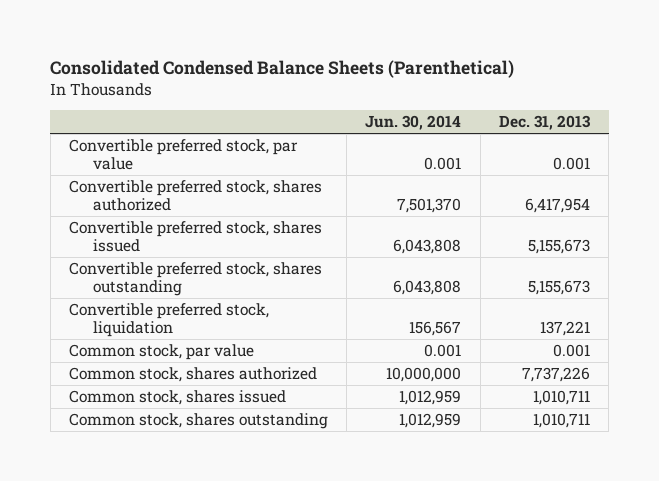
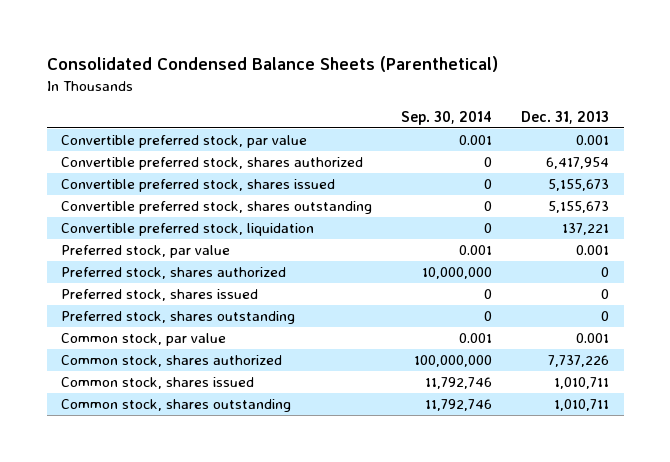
[365,115,462,131] Jun. 30, 2014 -> none
none -> [401,111,493,126] Sep. 30, 2014
none -> [61,245,231,259] Preferred stock, par value
none -> [61,267,287,280] Preferred stock, shares authorized
none -> [61,289,259,302] Preferred stock, shares issued
none -> [61,311,296,325] Preferred stock, shares outstanding

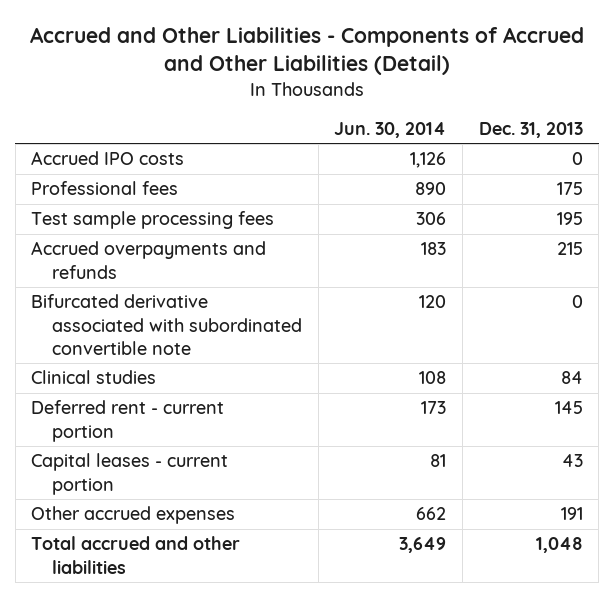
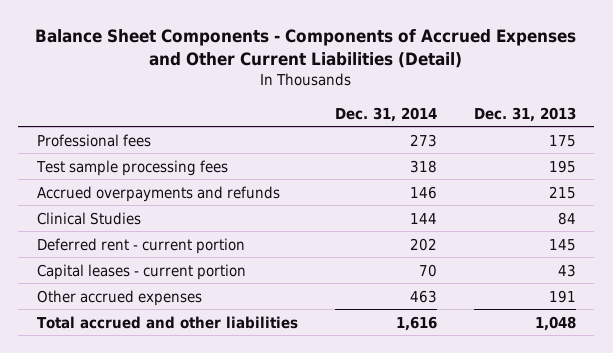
[29,27,584,76] Accrued and Other Liabilities - Components of Accrued and Other Liabilities (Detail) -> [35,28,577,68] Balance Sheet Components - Components of Accrued Expenses and Other Current Liabilities (Detail)
[334,121,447,138] Jun. 30, 2014 -> none
none -> [334,106,437,122] Dec. 31, 2014
[31,151,185,166] Accrued IPO costs -> none
[31,294,303,355] Bifurcated derivative associated with subordinated convertible note -> none
[31,370,157,385] Clinical studies -> [36,211,141,225] Clinical Studies

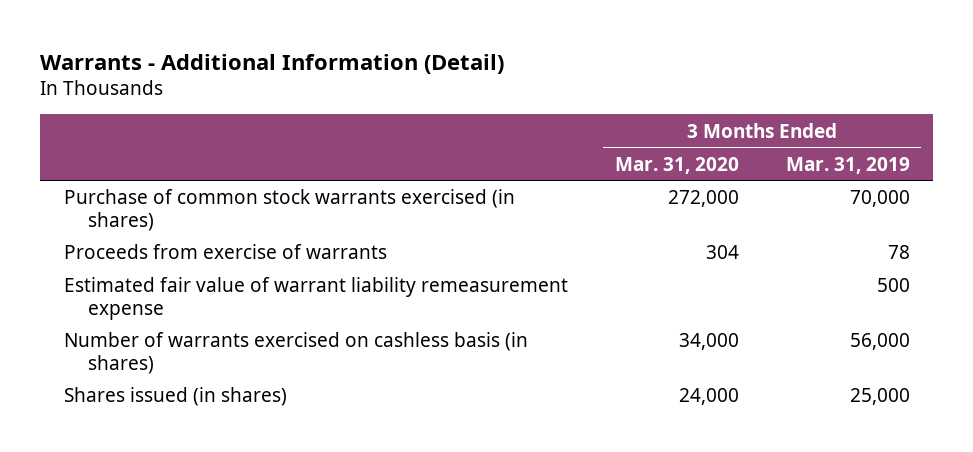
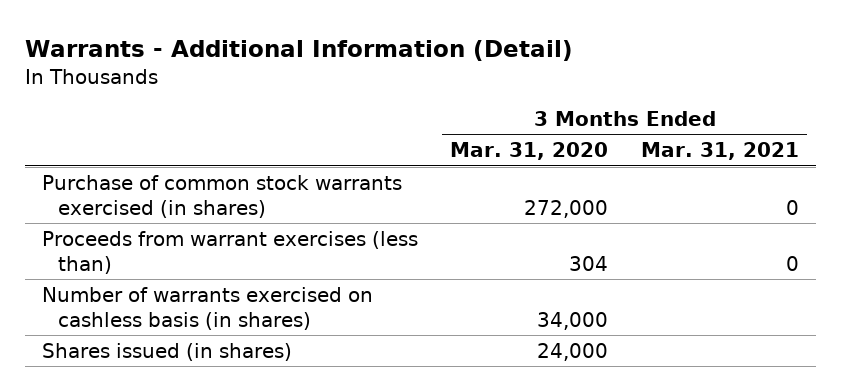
[785,156,910,174] Mar. 31, 2019 -> none
none -> [641,142,800,161] Mar. 31, 2021
[63,277,568,320] Estimated fair value of warrant liability remeasurement expense -> none
[63,244,387,260] Proceeds from exercise of warrants -> [41,230,418,274] Proceeds from warrant exercises (less than)

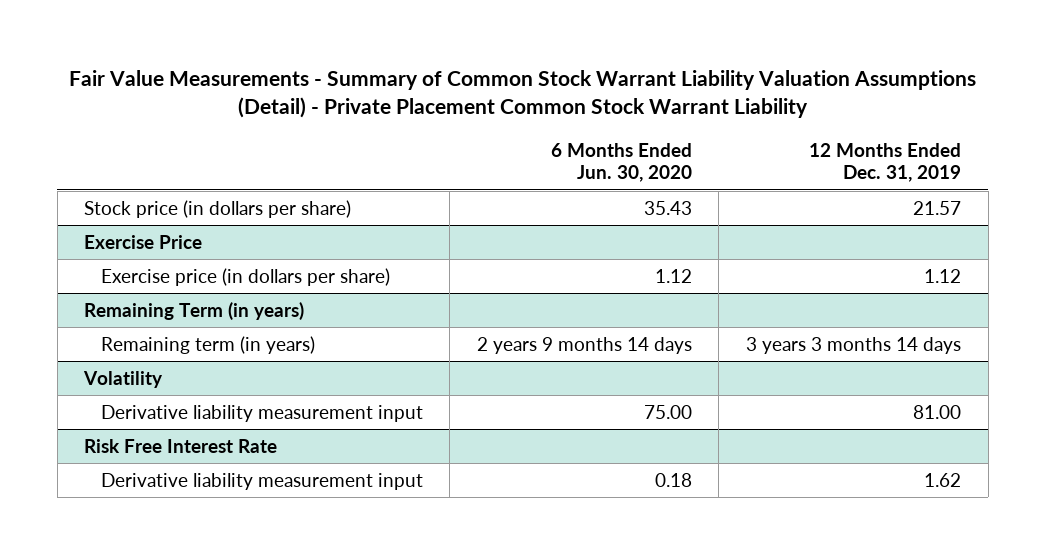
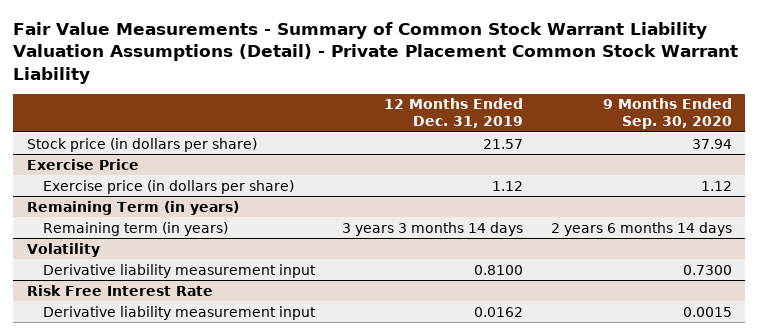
[550,142,692,183] 6 Months Ended Jun. 30, 2020 -> none
none -> [602,98,732,130] 9 Months Ended Sep. 30, 2020
[913,404,962,419] 81.00 -> [474,264,524,275] 0.8100
[924,472,962,487] 1.62 -> [474,306,524,317] 0.0162

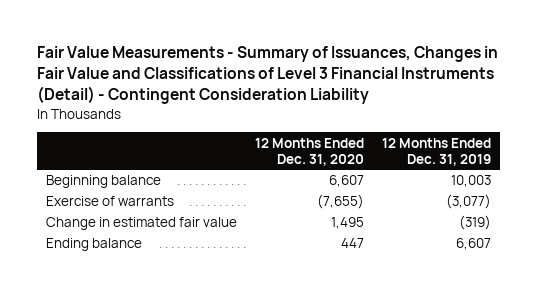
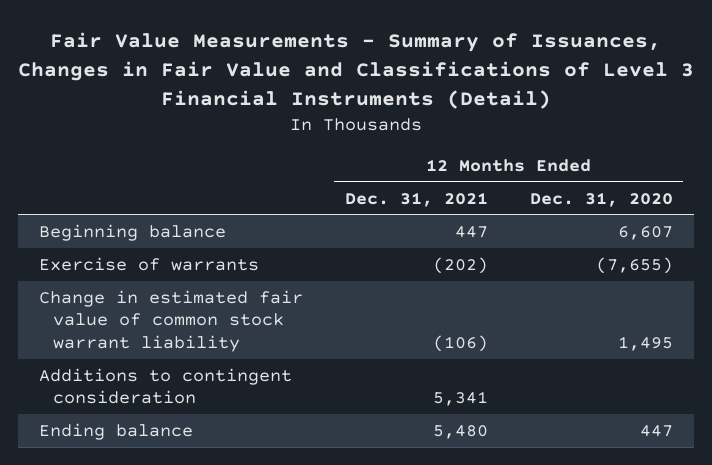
[37,46,499,105] Fair Value Measurements - Summary of Issuances, Changes in Fair Value and Classifications of Level 3 Financial Instruments (Detail) - Contingent Consideration Liability -> [17,31,694,109] Fair Value Measurements - Summary of Issuances, Changes in Fair Value and Classifications of Level 3 Financial Instruments (Detail)
[382,137,492,166] 12 Months Ended Dec. 31, 2019 -> none
none -> [344,191,488,207] Dec. 31, 2021
[46,217,238,231] Change in estimated fair value -> [38,289,303,352] Change in estimated fair value of common stock warrant liability
none -> [38,367,292,405] Additions to contingent consideration

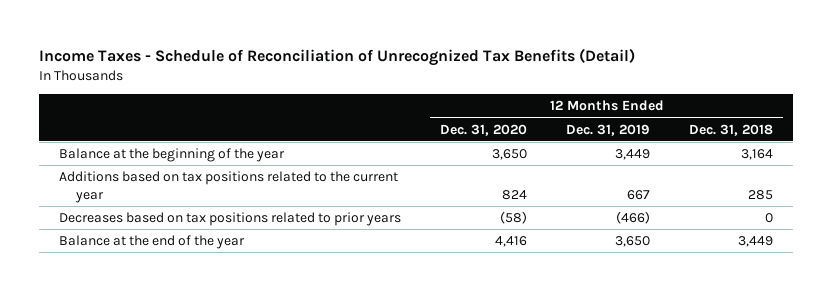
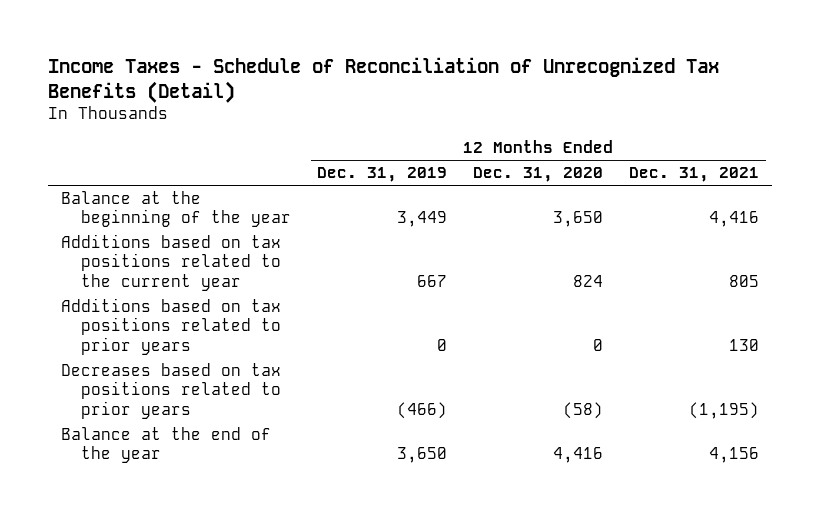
[689,123,774,136] Dec. 31, 2018 -> none
none -> [629,167,760,183] Dec. 31, 2021
none -> [61,298,282,355] Additions based on tax positions related to prior years

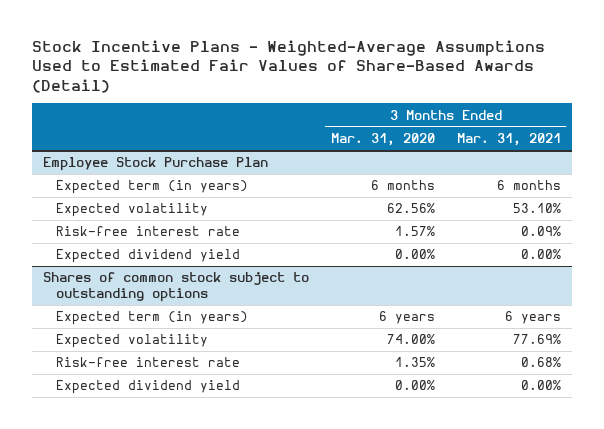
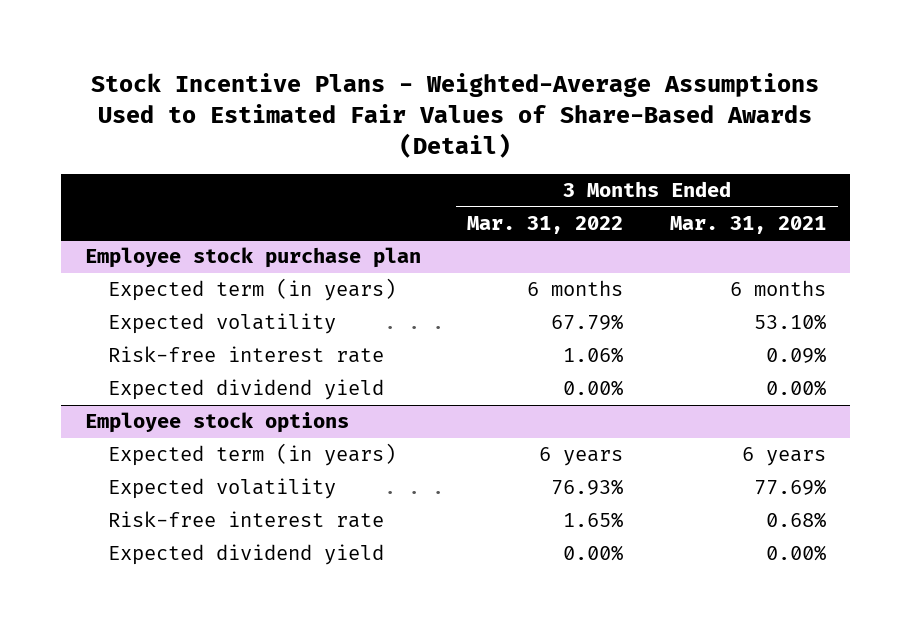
[330,133,435,147] Mar. 31, 2020 -> none
none -> [467,215,624,234] Mar. 31, 2022
[42,157,268,172] Employee Stock Purchase Plan -> [84,247,421,269] Employee stock purchase plan
[42,272,309,303] Shares of common stock subject to outstanding options -> [84,412,349,434] Employee stock options

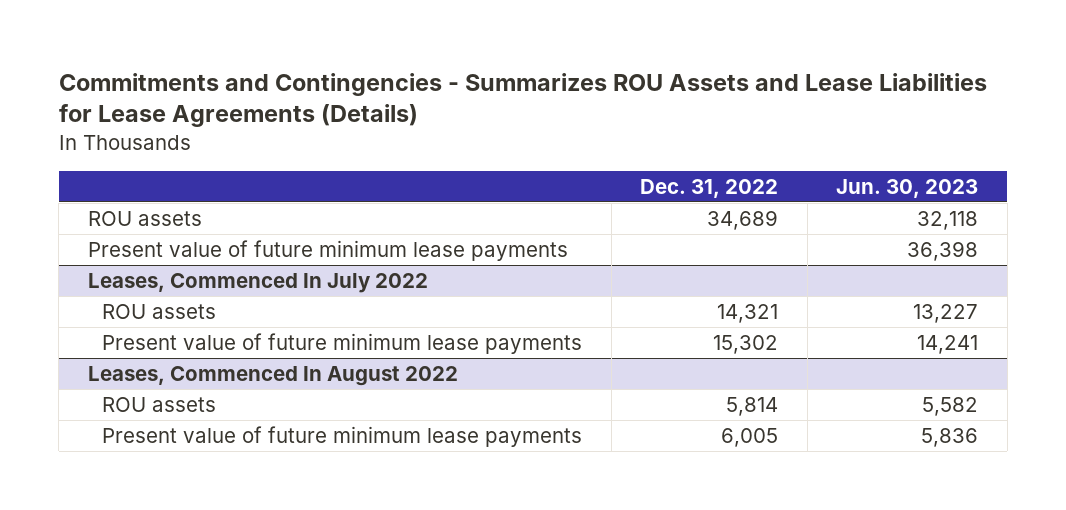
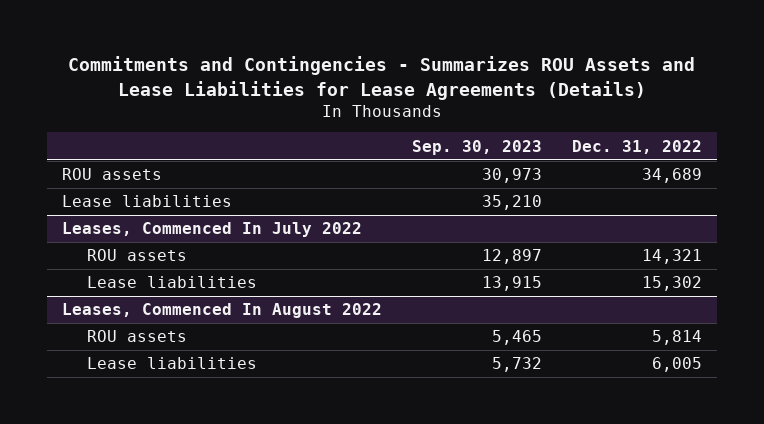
[836,178,979,198] Jun. 30, 2023 -> none
none -> [411,139,542,155] Sep. 30, 2023
[87,239,568,261] Present value of future minimum lease payments -> [62,195,233,208] Lease liabilities
[102,332,583,354] Present value of future minimum lease payments -> [86,276,257,289] Lease liabilities
[102,425,583,447] Present value of future minimum lease payments -> [86,357,257,370] Lease liabilities

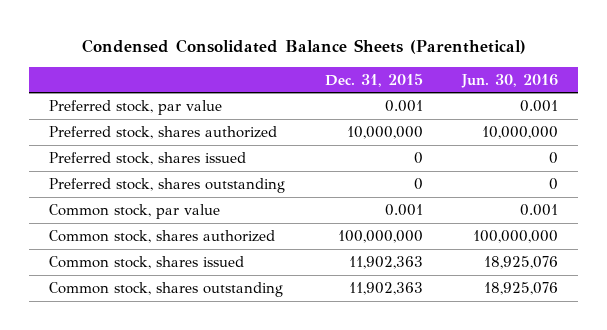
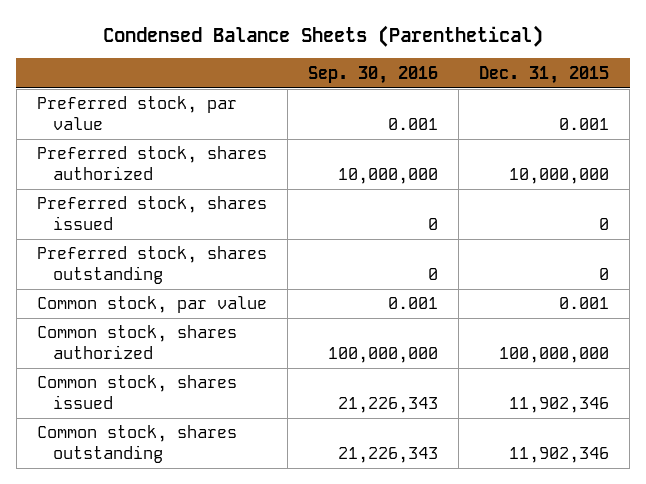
[81,38,526,54] Condensed Consolidated Balance Sheets (Parenthetical) -> [103,24,544,47] Condensed Balance Sheets (Parenthetical)
[461,73,559,88] Jun. 30, 2016 -> none
none -> [308,65,439,84] Sep. 30, 2016
[348,255,423,269] 11,902,363 -> [509,396,610,413] 11,902,346
[348,281,423,295] 11,902,363 -> [509,446,610,463] 11,902,346

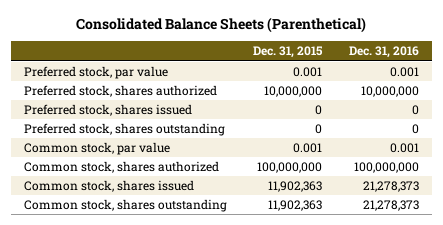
[103,24,544,47] Condensed Balance Sheets (Parenthetical) -> [76,17,367,34] Consolidated Balance Sheets (Parenthetical)
[308,65,439,84] Sep. 30, 2016 -> none
none -> [348,46,419,59] Dec. 31, 2016
[509,396,610,413] 11,902,346 -> [268,180,323,192] 11,902,363
[509,446,610,463] 11,902,346 -> [268,199,323,211] 11,902,363

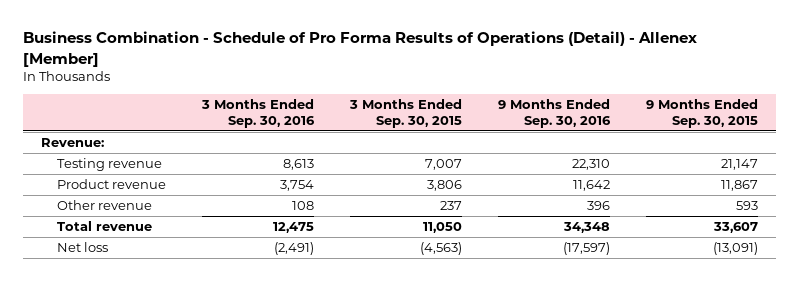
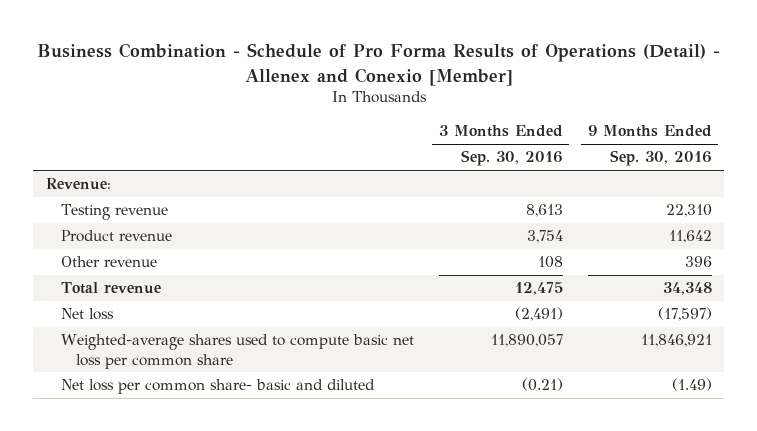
[23,31,698,67] Business Combination - Schedule of Pro Forma Results of Operations (Detail) - Allenex [Member] -> [36,43,720,86] Business Combination - Schedule of Pro Forma Results of Operations (Detail) - Allenex and Conexio [Member]
[349,99,463,128] 3 Months Ended Sep. 30, 2015 -> none
[646,99,759,128] 9 Months Ended Sep. 30, 2015 -> none
none -> [60,334,414,369] Weighted-average shares used to compute basic net loss per common share
none -> [60,379,375,395] Net loss per common share- basic and diluted

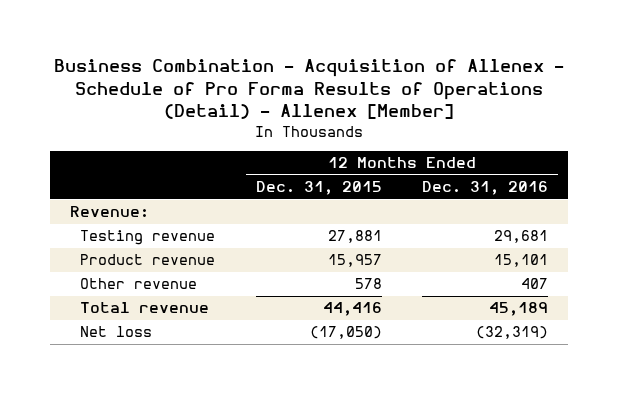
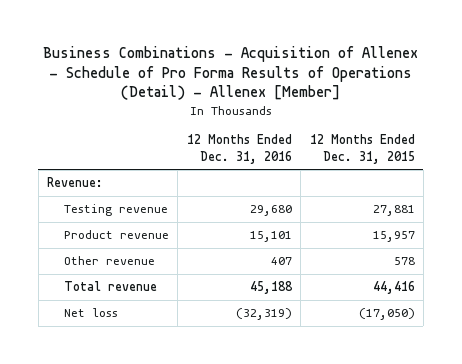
[53,59,564,120] Business Combination - Acquisition of Allenex - Schedule of Pro Forma Results of Operations (Detail) - Allenex [Member] -> [42,46,418,101] Business Combinations - Acquisition of Allenex - Schedule of Pro Forma Results of Operations (Detail) - Allenex [Member]
[493,230,548,244] 29,681 -> [249,205,292,217] 29,680
[488,302,548,317] 45,189 -> [249,281,293,295] 45,188

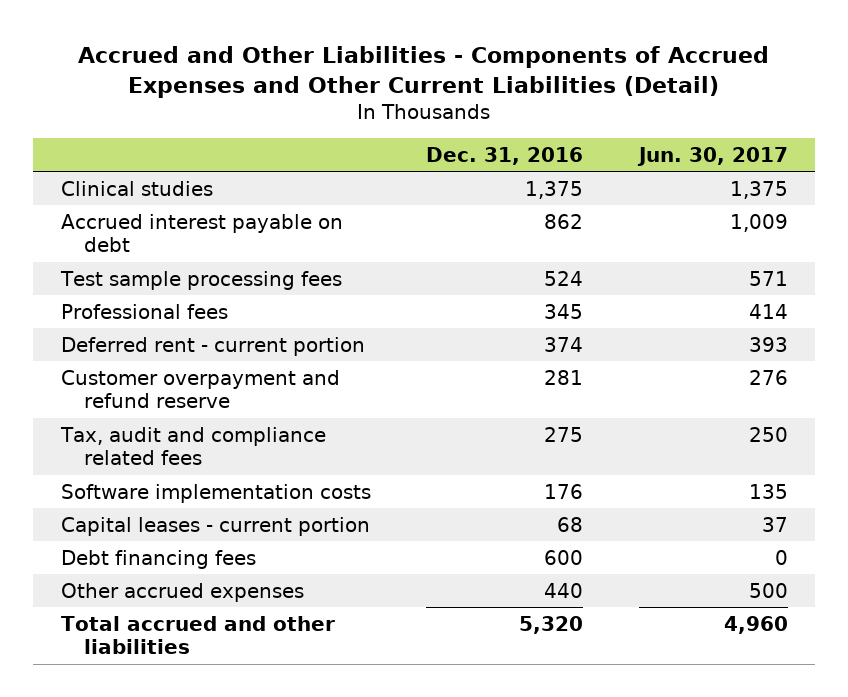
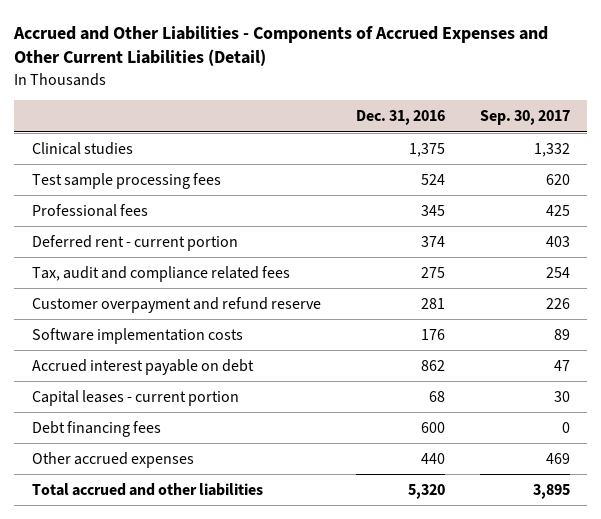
[636,146,788,166] Jun. 30, 2017 -> none
none -> [479,110,570,126] Sep. 30, 2017
[60,369,340,409] Customer overpayment and refund reserve -> [31,296,321,313] Customer overpayment and refund reserve
[60,213,343,253] Accrued interest payable on debt -> [31,358,254,375] Accrued interest payable on debt

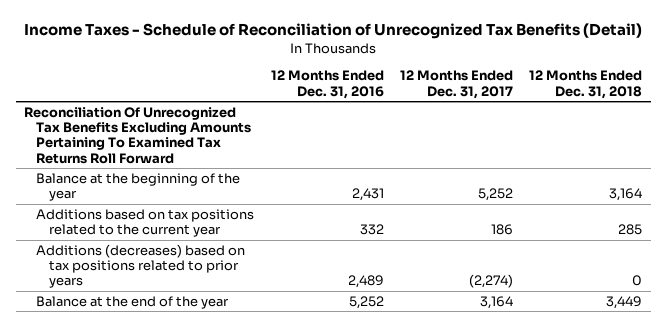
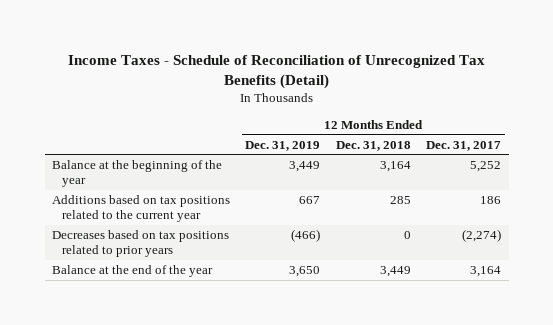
[270,70,384,99] 12 Months Ended Dec. 31, 2016 -> none
none -> [245,140,321,151] Dec. 31, 2019
[23,106,252,164] Reconciliation Of Unrecognized Tax Benefits Excluding Amounts Pertaining To Examined Tax Returns Roll Forward -> none
[36,243,246,289] Additions (decreases) based on tax positions related to prior years -> [52,230,230,258] Decreases based on tax positions related to prior years

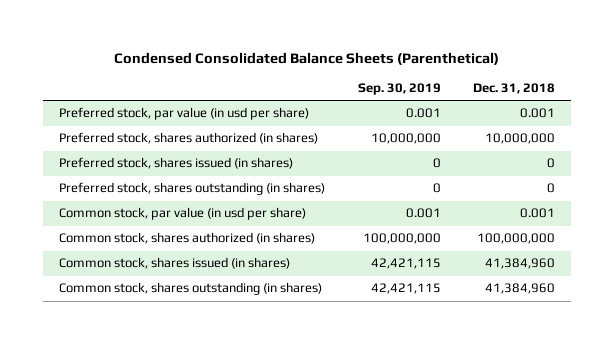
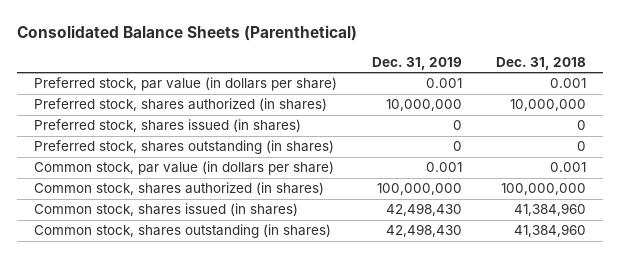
[114,51,500,65] Condensed Consolidated Balance Sheets (Parenthetical) -> [16,24,357,41] Consolidated Balance Sheets (Parenthetical)
[357,83,441,96] Sep. 30, 2019 -> none
none -> [371,56,462,70] Dec. 31, 2019
[59,107,310,121] Preferred stock, par value (in usd per share) -> [33,77,337,92] Preferred stock, par value (in dollars per share)
[59,207,307,221] Common stock, par value (in usd per share) -> [33,161,334,176] Common stock, par value (in dollars per share)

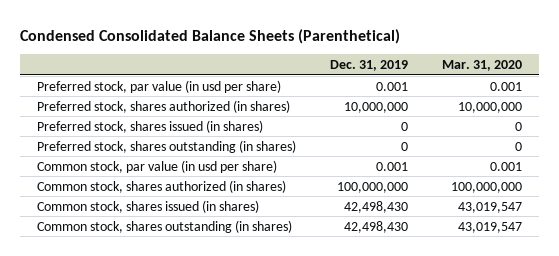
[16,24,357,41] Consolidated Balance Sheets (Parenthetical) -> [20,29,401,45] Condensed Consolidated Balance Sheets (Parenthetical)
[496,56,587,70] Dec. 31, 2018 -> none
none -> [442,60,523,72] Mar. 31, 2020
[33,77,337,92] Preferred stock, par value (in dollars per share) -> [37,79,282,93] Preferred stock, par value (in usd per share)
[33,161,334,176] Common stock, par value (in dollars per share) -> [37,159,278,173] Common stock, par value (in usd per share)

